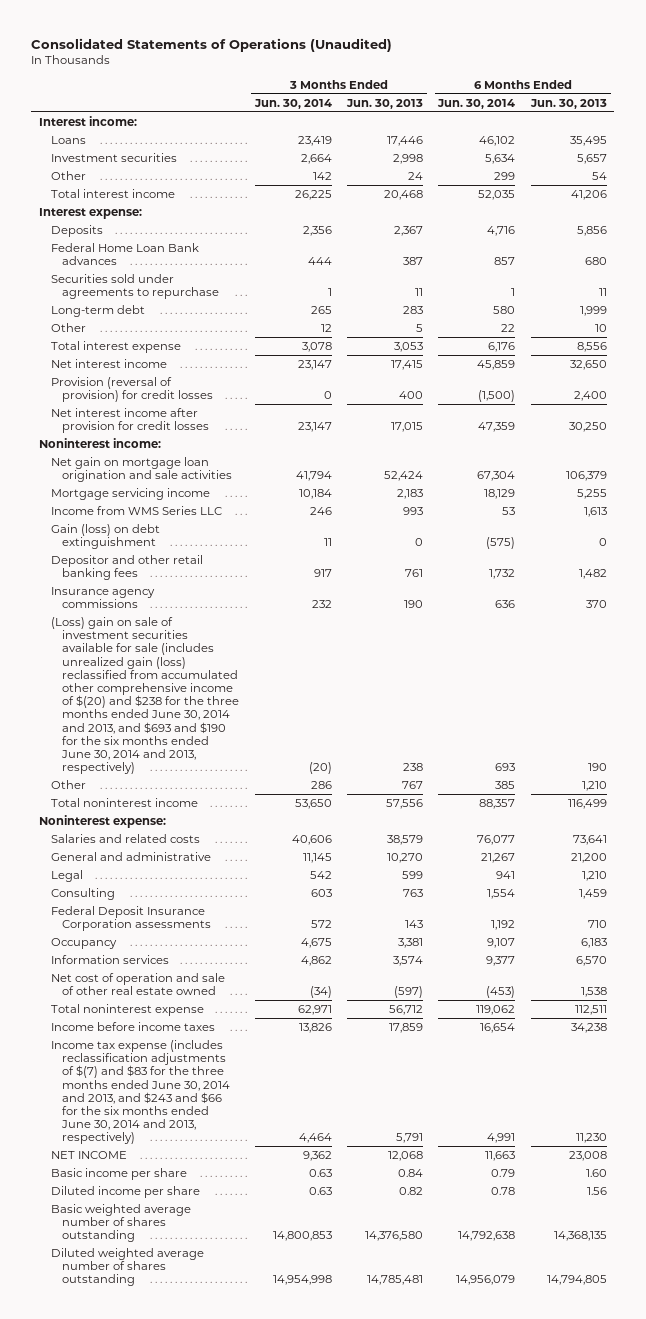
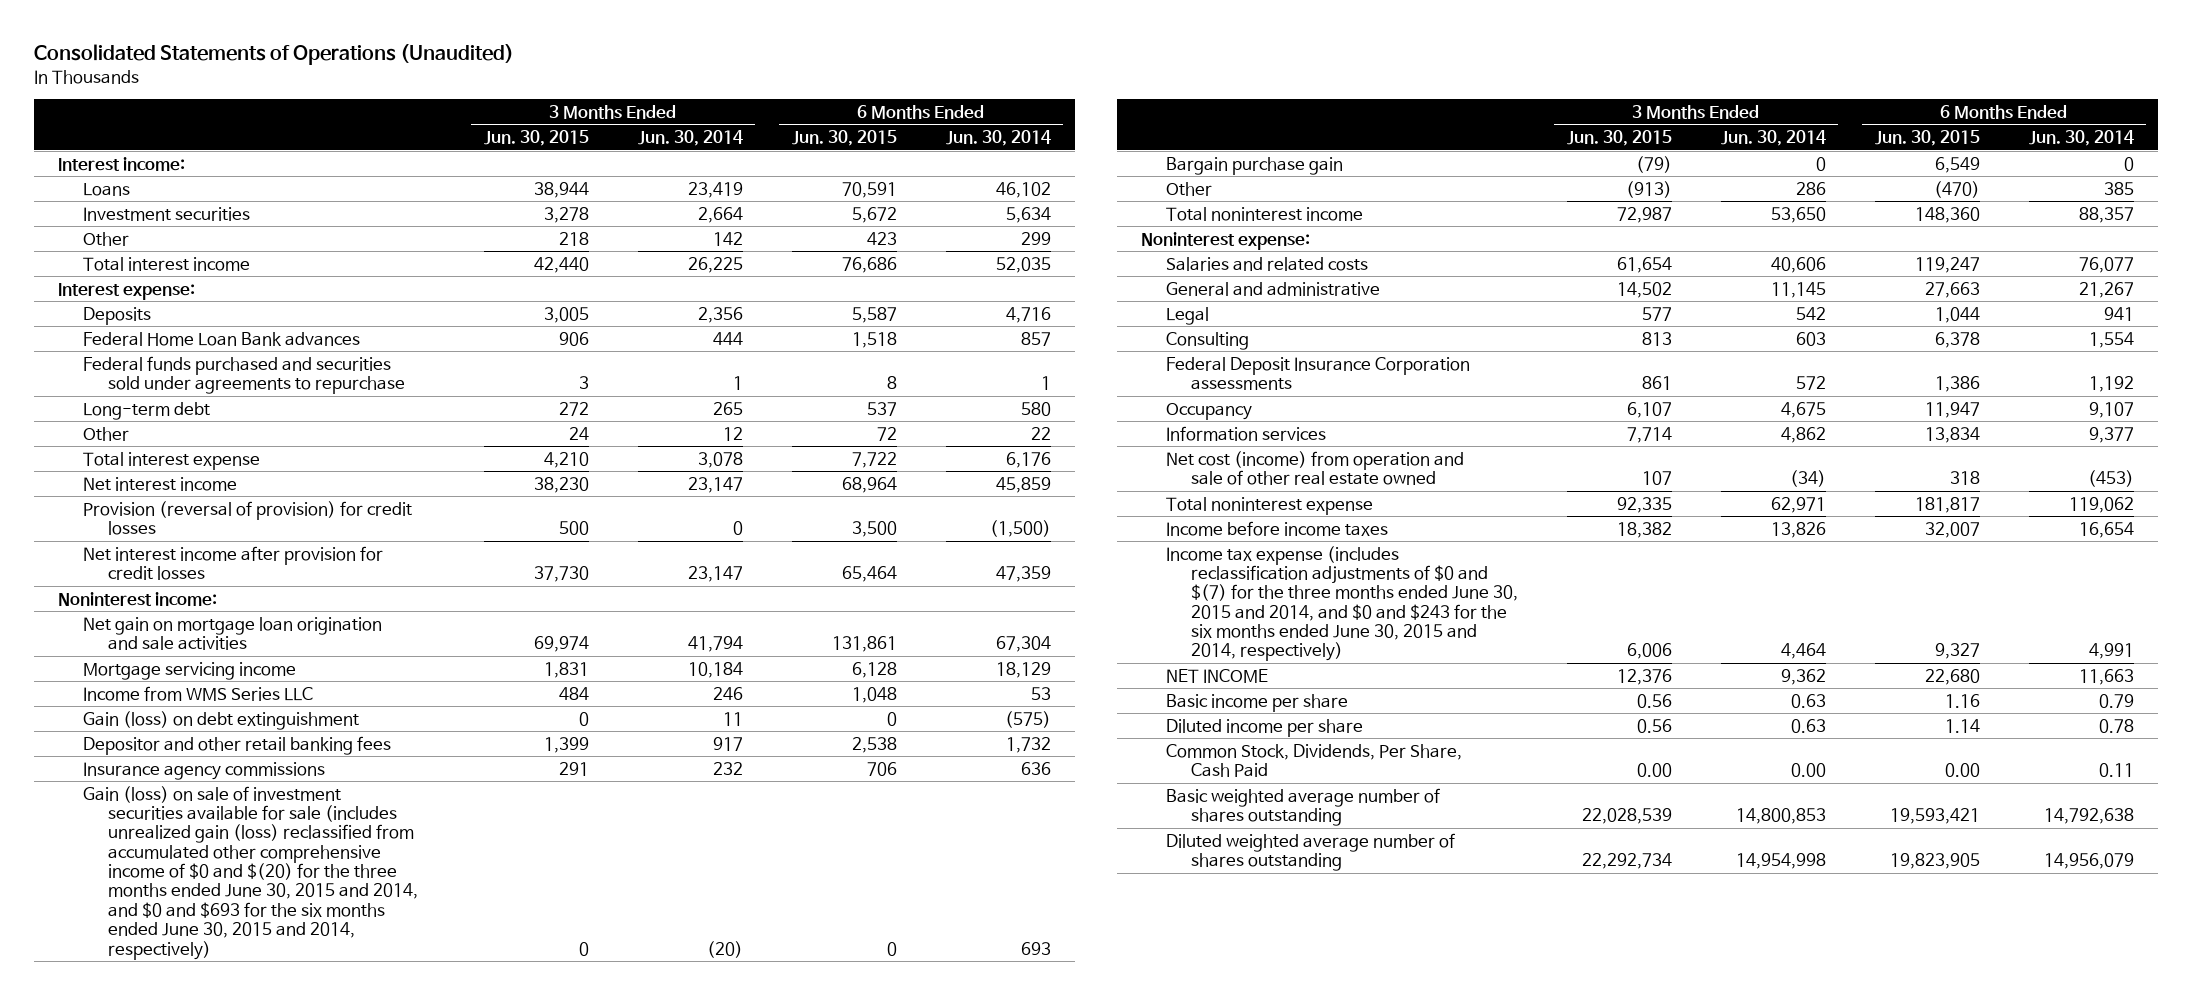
[346,98,424,109] Jun. 30, 2013 -> none
[529,98,607,109] Jun. 30, 2013 -> none
none -> [483,130,589,147] Jun. 30, 2015
none -> [791,130,897,147] Jun. 30, 2015
[50,273,220,300] Securities sold under agreements to repurchase -> [82,355,405,395] Federal funds purchased and securities sold under agreements to repurchase
[50,616,240,775] (Loss) gain on sale of investment securities available for sale (includes unrealized gain (loss) reclassified from accumulated other comprehensive income of $(20) and $238 for the three months ended June 30, 2014 and 2013, and $693 and $190 for the six months ended June 30, 2014 and 2013, respectively) -> [82,785,418,960] Gain (loss) on sale of investment securities available for sale (includes unrealized gain (loss) reclassified from accumulated other comprehensive income of $0 and $(20) for the three months ended June 30, 2015 and 2014, and $0 and $693 for the six months ended June 30, 2015 and 2014, respectively)
none -> [1166,156,1344,175] Bargain purchase gain
[50,972,225,996] Net cost of operation and sale of other real estate owned -> [1166,450,1465,486] Net cost (income) from operation and sale of other real estate owned
[50,1039,231,1145] Income tax expense (includes reclassification adjustments of $(7) and $83 for the three months ended June 30, 2014 and 2013, and $243 and $66 for the six months ended June 30, 2014 and 2013, respectively) -> [1166,545,1518,662] Income tax expense (includes reclassification adjustments of $0 and $(7) for the three months ended June 30, 2015 and 2014, and $0 and $243 for the six months ended June 30, 2015 and 2014, respectively)
none -> [1166,743,1463,778] Common Stock, Dividends, Per Share, Cash Paid

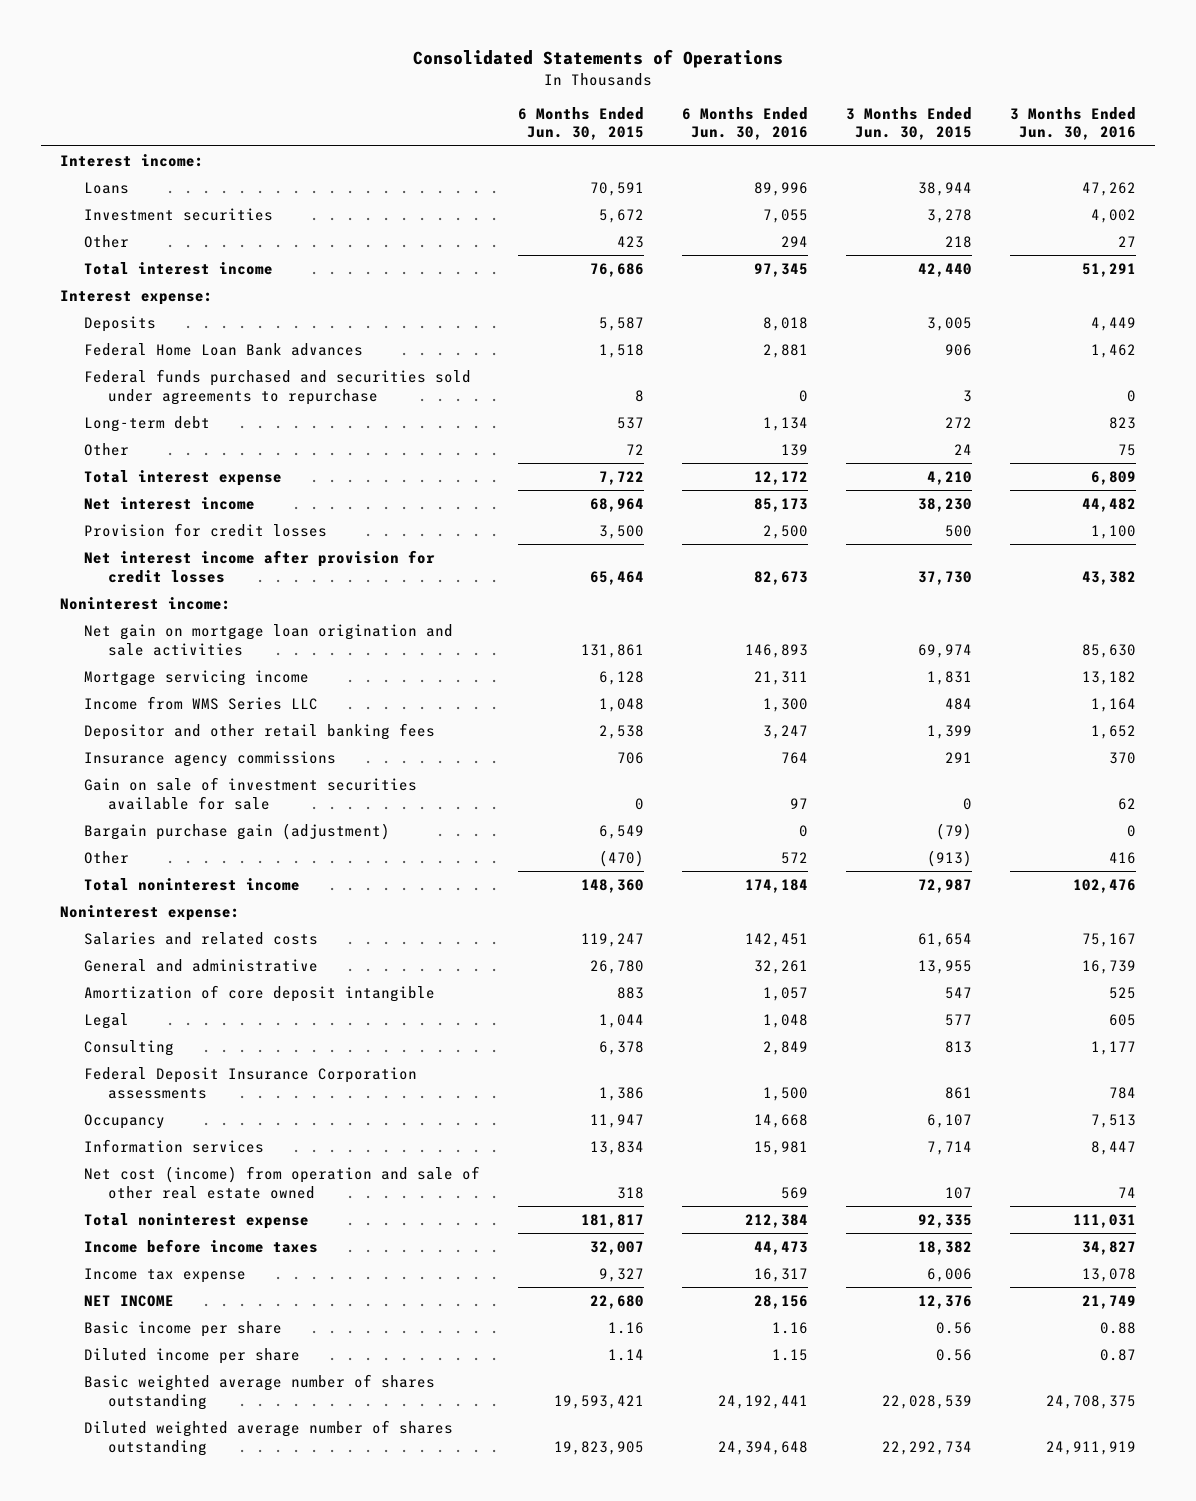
[33,43,514,65] Consolidated Statements of Operations (Unaudited) -> [412,49,783,69] Consolidated Statements of Operations
[637,130,743,147] Jun. 30, 2014 -> none
[945,130,1051,147] Jun. 30, 2014 -> none
none -> [681,106,808,141] 6 Months Ended Jun. 30, 2016
none -> [1009,106,1136,141] 3 Months Ended Jun. 30, 2016
[82,500,412,536] Provision (reversal of provision) for credit losses -> [83,522,327,537] Provision for credit losses
[82,710,359,730] Gain (loss) on debt extinguishment -> none
[82,785,418,960] Gain (loss) on sale of investment securities available for sale (includes unrealized gain (loss) reclassified from accumulated other comprehensive income of $0 and $(20) for the three months ended June 30, 2015 and 2014, and $0 and $693 for the six months ended June 30, 2015 and 2014, respectively) -> [83,776,417,810] Gain on sale of investment securities available for sale
[1166,156,1344,175] Bargain purchase gain -> [83,822,390,840] Bargain purchase gain (adjustment)
[1616,281,1672,298] 14,502 -> [917,959,972,974] 13,955
[1924,281,1980,298] 27,663 -> [589,959,644,974] 26,780
none -> [83,984,435,1002] Amortization of core deposit intangible
[1166,545,1518,662] Income tax expense (includes reclassification adjustments of $0 and $(7) for the three months ended June 30, 2015 and 2014, and $0 and $243 for the six months ended June 30, 2015 and 2014, respectively) -> [83,1267,246,1283] Income tax expense
[1166,743,1463,778] Common Stock, Dividends, Per Share, Cash Paid -> none

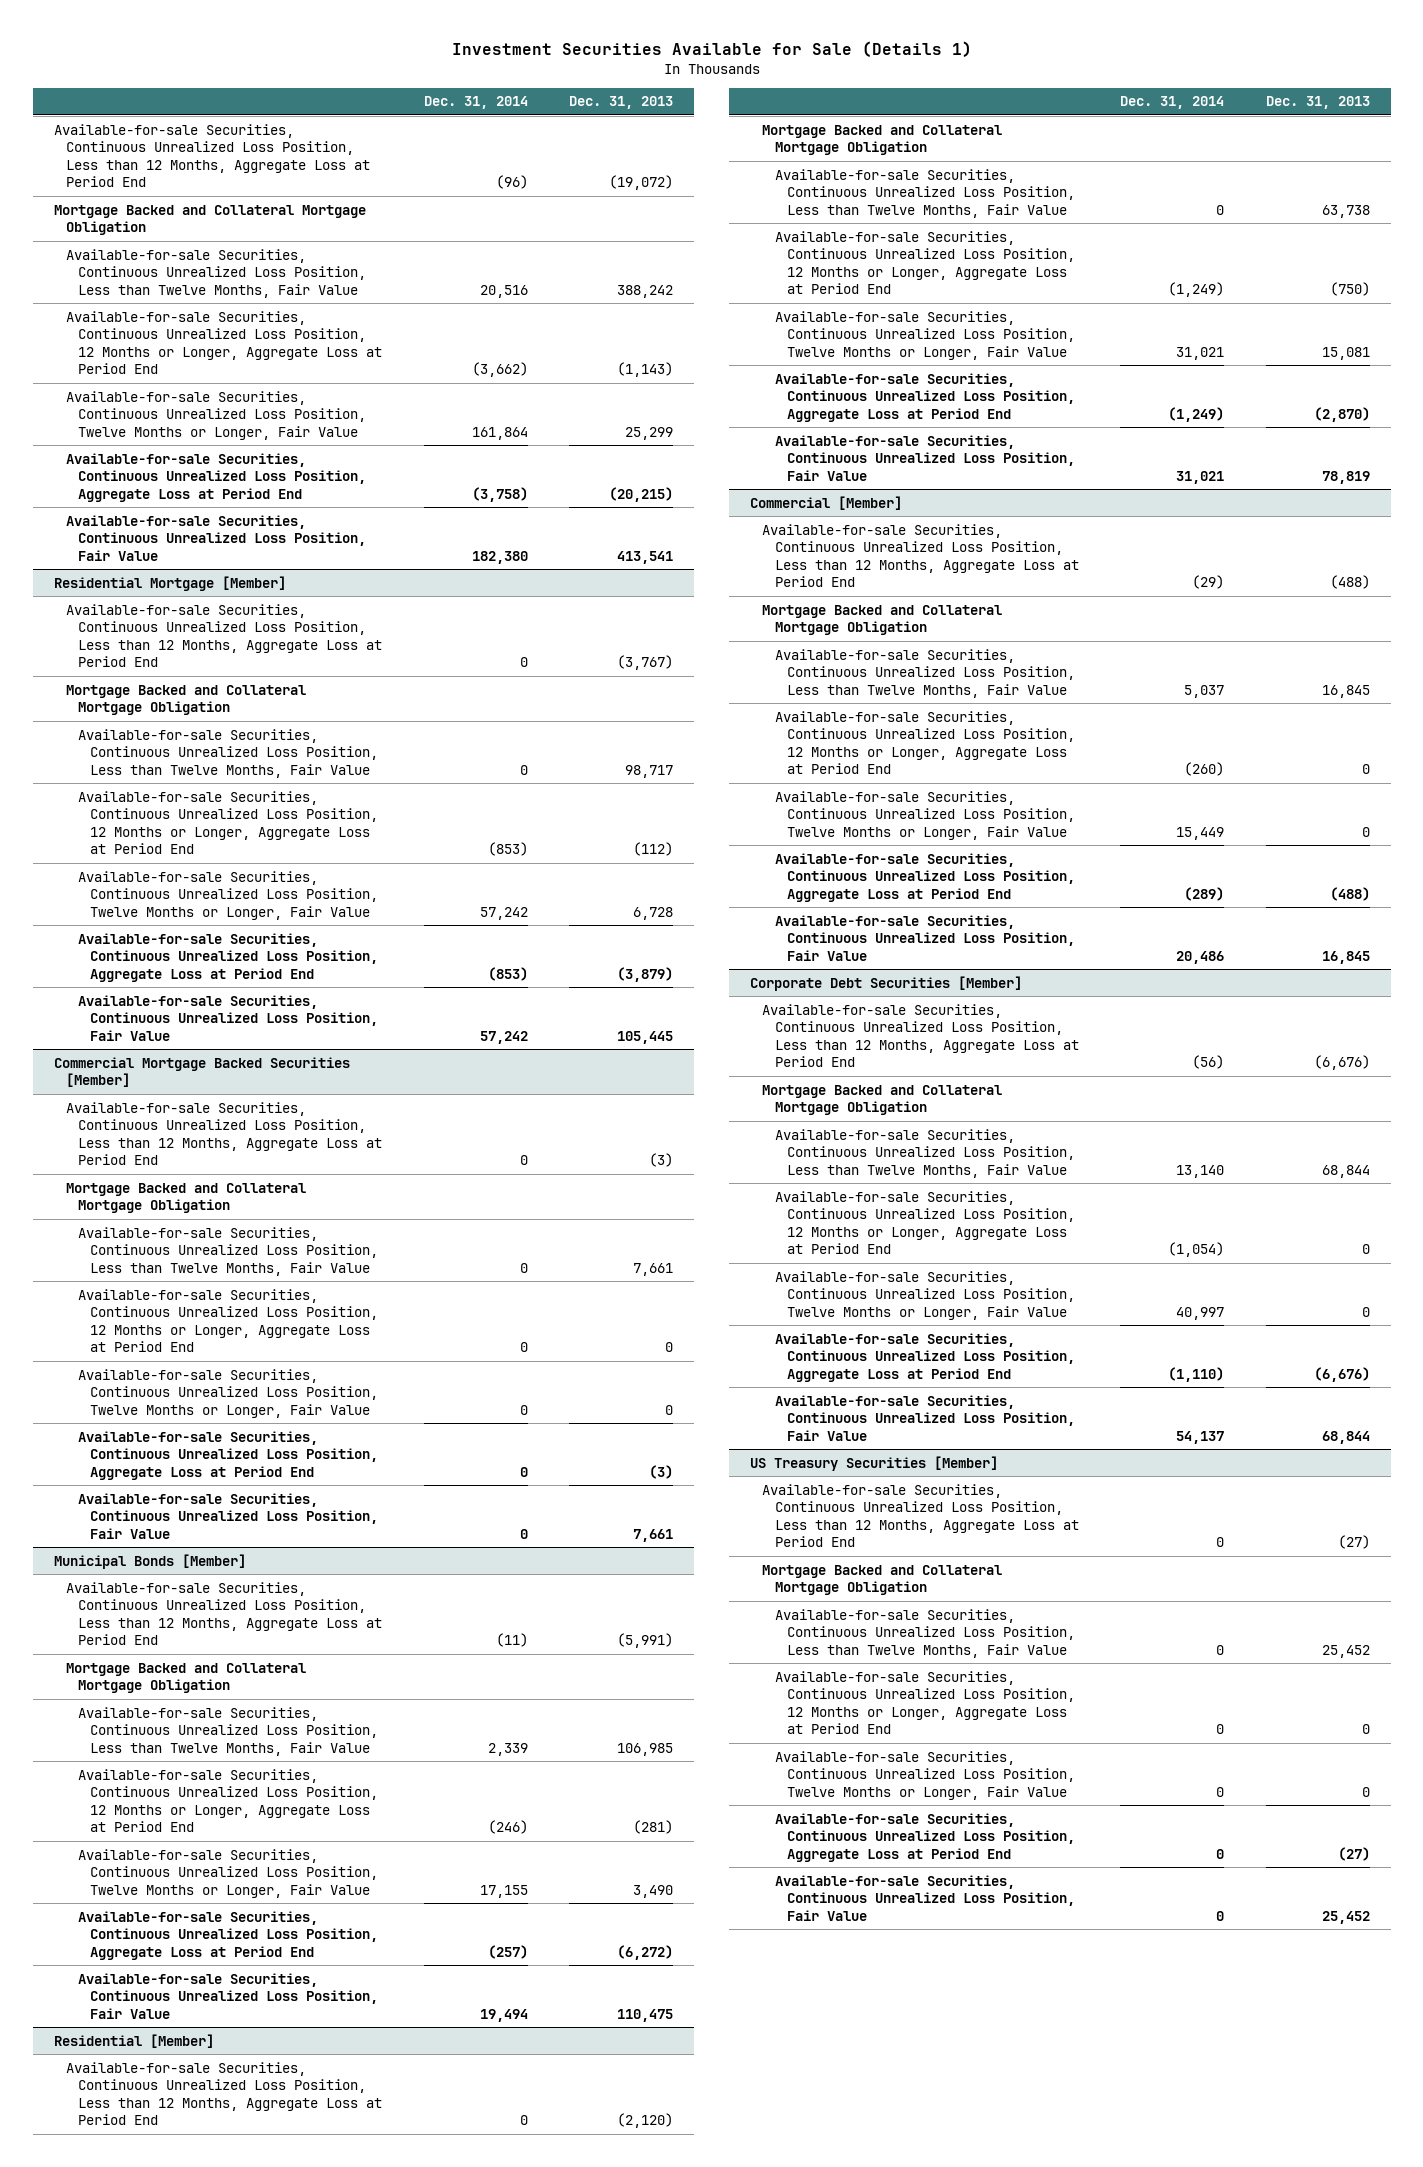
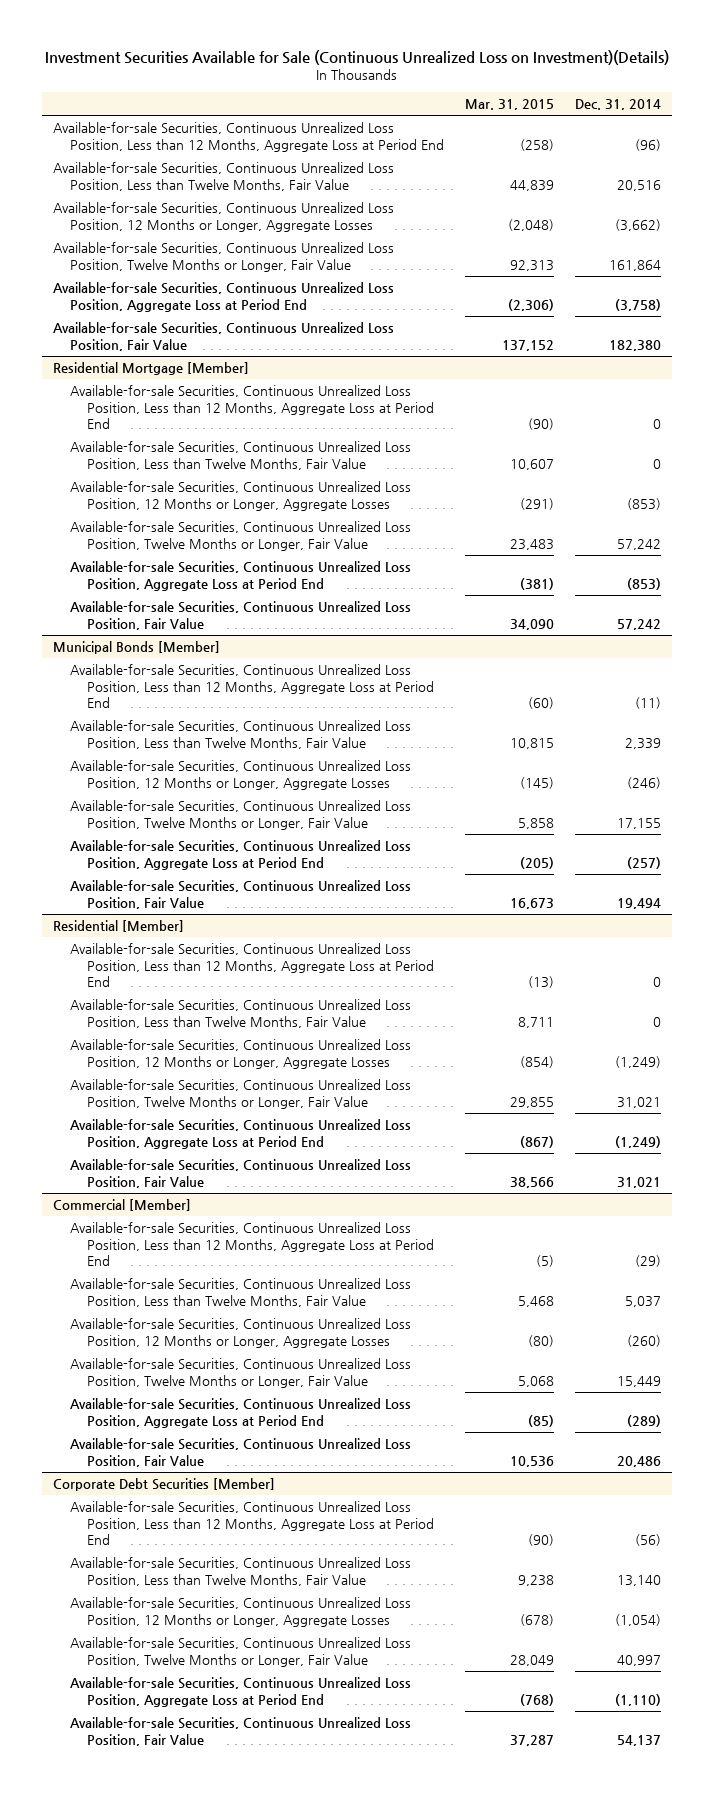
[451,40,972,57] Investment Securities Available for Sale (Details 1) -> [45,49,670,65] Investment Securities Available for Sale (Continuous Unrealized Loss on Investment)(Details)
[569,96,674,110] Dec. 31, 2013 -> none
none -> [465,99,555,111] Mar. 31, 2015
[53,204,366,236] Mortgage Backed and Collateral Mortgage Obligation -> none
[65,310,383,375] Available-for-sale Securities, Continuous Unrealized Loss Position, 12 Months or Longer, Aggregate Loss at Period End -> [52,202,394,232] Available-for-sale Securities, Continuous Unrealized Loss Position, 12 Months or Longer, Aggregate Losses
[65,684,306,716] Mortgage Backed and Collateral Mortgage Obligation -> none
[78,790,379,855] Available-for-sale Securities, Continuous Unrealized Loss Position, 12 Months or Longer, Aggregate Loss at Period End -> [69,481,411,511] Available-for-sale Securities, Continuous Unrealized Loss Position, 12 Months or Longer, Aggregate Losses
[53,1056,350,1088] Commercial Mortgage Backed Securities [Member] -> none
[65,1101,383,1166] Available-for-sale Securities, Continuous Unrealized Loss Position, Less than 12 Months, Aggregate Loss at Period End -> none
[65,1182,306,1214] Mortgage Backed and Collateral Mortgage Obligation -> none
[78,1226,379,1276] Available-for-sale Securities, Continuous Unrealized Loss Position, Less than Twelve Months, Fair Value -> none
[78,1288,379,1353] Available-for-sale Securities, Continuous Unrealized Loss Position, 12 Months or Longer, Aggregate Loss at Period End -> none
[78,1368,379,1418] Available-for-sale Securities, Continuous Unrealized Loss Position, Twelve Months or Longer, Fair Value -> none
[78,1430,379,1480] Available-for-sale Securities, Continuous Unrealized Loss Position, Aggregate Loss at Period End -> none
[78,1492,379,1539] Available-for-sale Securities, Continuous Unrealized Loss Position, Fair Value -> none
[65,1662,306,1694] Mortgage Backed and Collateral Mortgage Obligation -> none
[78,1768,379,1833] Available-for-sale Securities, Continuous Unrealized Loss Position, 12 Months or Longer, Aggregate Loss at Period End -> [69,760,411,790] Available-for-sale Securities, Continuous Unrealized Loss Position, 12 Months or Longer, Aggregate Losses
[762,124,1003,156] Mortgage Backed and Collateral Mortgage Obligation -> none
[774,230,1075,295] Available-for-sale Securities, Continuous Unrealized Loss Position, 12 Months or Longer, Aggregate Loss at Period End -> [69,1039,411,1069] Available-for-sale Securities, Continuous Unrealized Loss Position, 12 Months or Longer, Aggregate Losses
[762,604,1003,636] Mortgage Backed and Collateral Mortgage Obligation -> none
[774,710,1075,775] Available-for-sale Securities, Continuous Unrealized Loss Position, 12 Months or Longer, Aggregate Loss at Period End -> [69,1318,411,1348] Available-for-sale Securities, Continuous Unrealized Loss Position, 12 Months or Longer, Aggregate Losses
[762,1084,1003,1116] Mortgage Backed and Collateral Mortgage Obligation -> none
[774,1190,1075,1255] Available-for-sale Securities, Continuous Unrealized Loss Position, 12 Months or Longer, Aggregate Loss at Period End -> [69,1597,411,1627] Available-for-sale Securities, Continuous Unrealized Loss Position, 12 Months or Longer, Aggregate Losses
[750,1455,999,1471] US Treasury Securities [Member] -> none
[762,1483,1079,1548] Available-for-sale Securities, Continuous Unrealized Loss Position, Less than 12 Months, Aggregate Loss at Period End -> none
[762,1564,1003,1596] Mortgage Backed and Collateral Mortgage Obligation -> none
[774,1608,1075,1658] Available-for-sale Securities, Continuous Unrealized Loss Position, Less than Twelve Months, Fair Value -> none
[774,1670,1075,1735] Available-for-sale Securities, Continuous Unrealized Loss Position, 12 Months or Longer, Aggregate Loss at Period End -> none
[774,1750,1075,1800] Available-for-sale Securities, Continuous Unrealized Loss Position, Twelve Months or Longer, Fair Value -> none
[774,1812,1075,1862] Available-for-sale Securities, Continuous Unrealized Loss Position, Aggregate Loss at Period End -> none
[774,1874,1075,1921] Available-for-sale Securities, Continuous Unrealized Loss Position, Fair Value -> none

